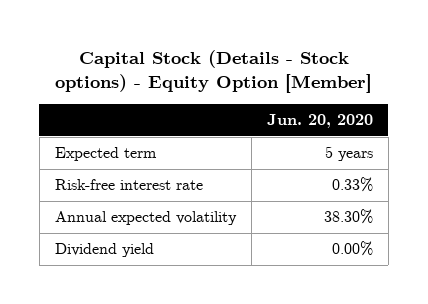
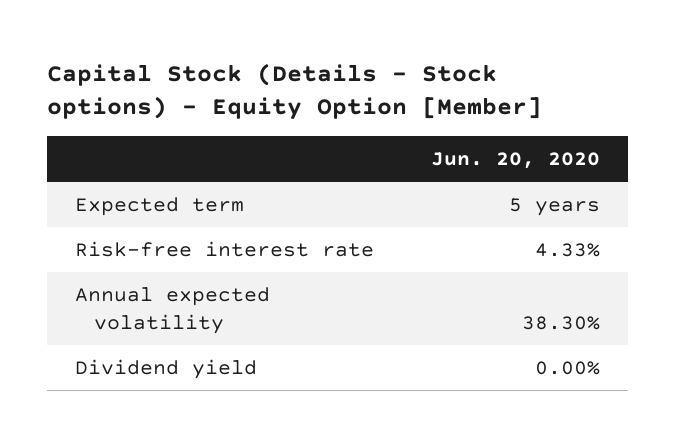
[331,177,373,193] 0.33% -> [534,242,600,257] 4.33%

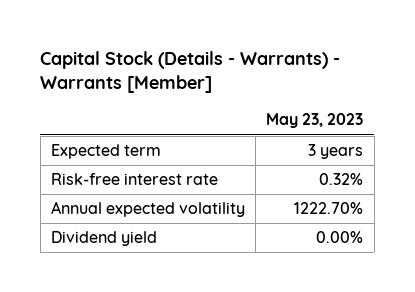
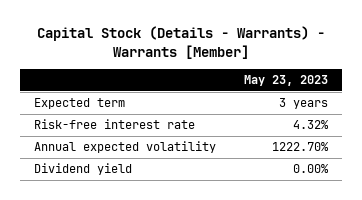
[319,173,364,186] 0.32% -> [292,120,329,130] 4.32%

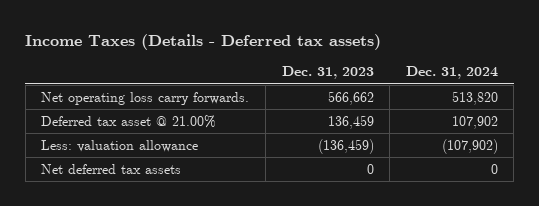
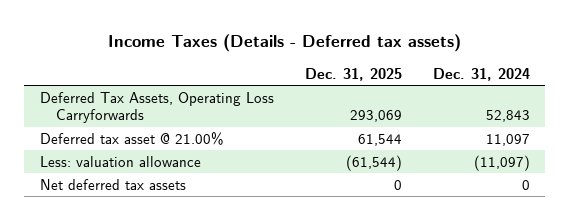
[281,66,374,80] Dec. 31, 2023 -> none
none -> [304,67,402,81] Dec. 31, 2025
[41,91,250,105] Net operating loss carry forwards. -> [39,91,274,124] Deferred Tax Assets, Operating Loss Carryforwards
[451,90,498,105] 513,820 -> [485,110,530,123] 52,843
[451,115,498,129] 107,902 -> [485,133,530,146] 11,097
[441,138,498,154] (107,902) -> [473,154,530,171] (11,097)

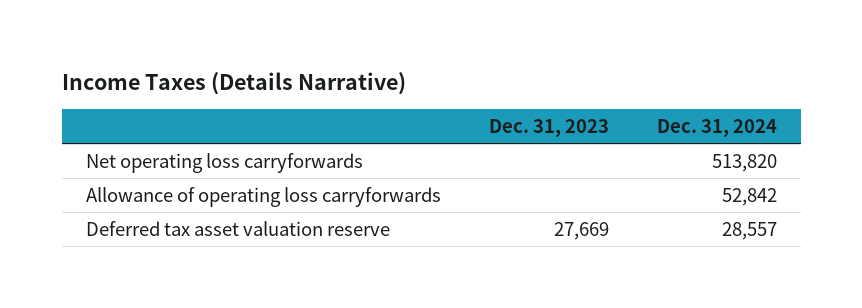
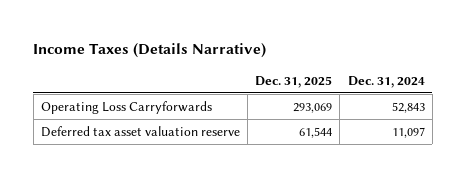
[488,118,609,137] Dec. 31, 2023 -> none
none -> [255,75,333,88] Dec. 31, 2025
[85,186,441,207] Allowance of operating loss carryforwards -> none
[85,152,363,173] Net operating loss carryforwards -> [40,100,212,114] Operating Loss Carryforwards
[711,153,777,172] 513,820 -> [391,101,425,113] 52,843
[721,221,777,240] 28,557 -> [391,126,425,138] 11,097

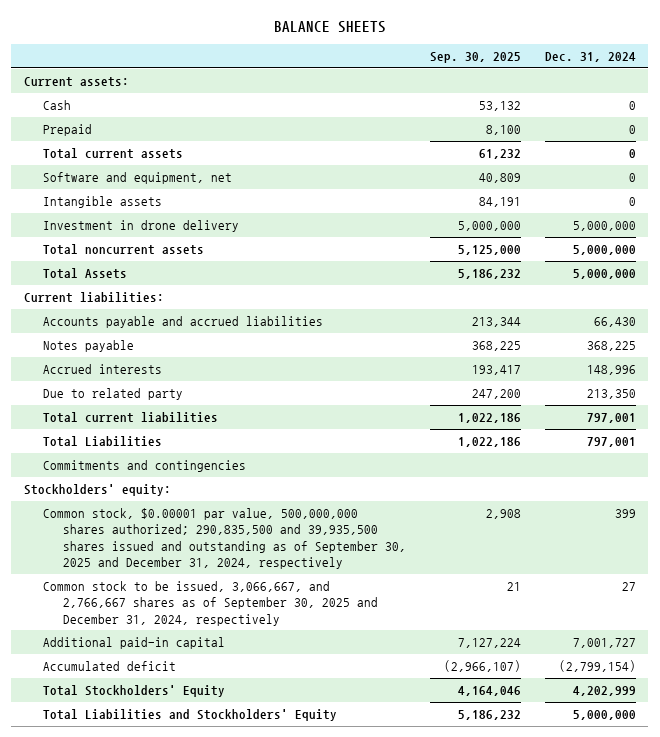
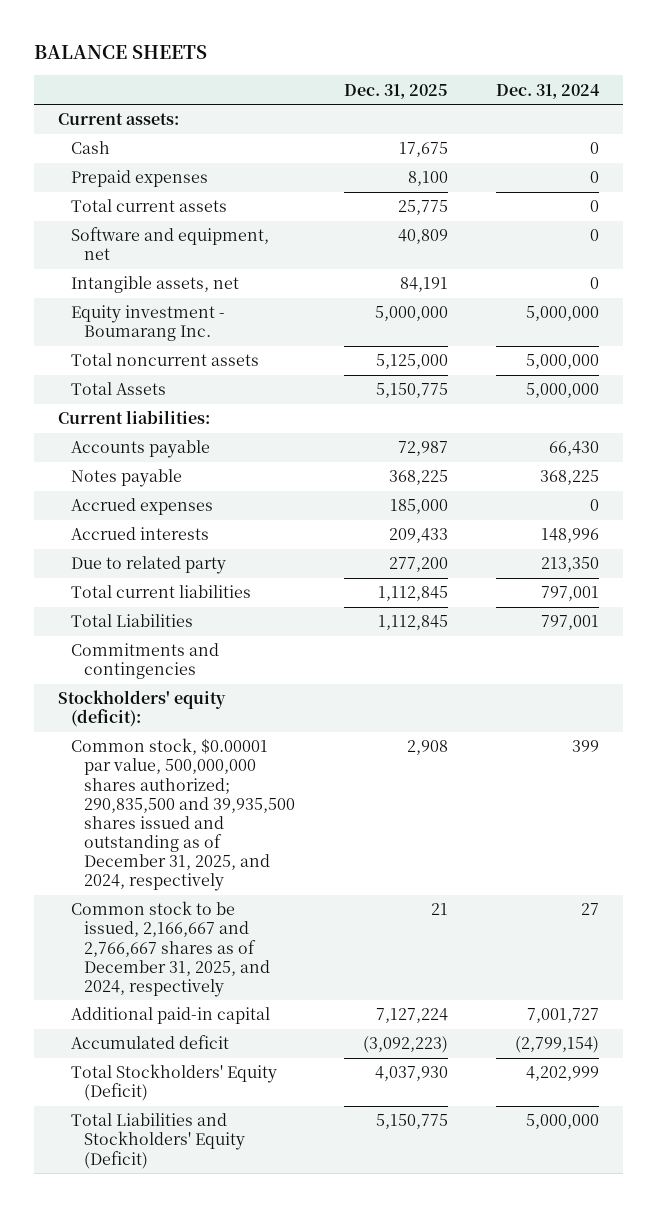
[429,51,521,63] Sep. 30, 2025 -> none
none -> [343,83,448,99] Dec. 31, 2025
[43,123,93,136] Prepaid -> [71,170,209,188] Prepaid expenses
[43,195,163,208] Intangible assets -> [71,276,240,294] Intangible assets, net
[43,219,240,232] Investment in drone delivery -> [71,305,226,342] Equity investment - Boumarang Inc.
[43,315,324,328] Accounts payable and accrued liabilities -> [71,440,211,459] Accounts payable
none -> [71,498,214,516] Accrued expenses
[23,483,171,496] Stockholders' equity: -> [58,690,227,728] Stockholders' equity (deficit):
[43,507,406,569] Common stock, $0.00001 par value, 500,000,000 shares authorized; 290,835,500 and 39,935,500 shares issued and outstanding as of September 30, 2025 and December 31, 2024, respectively -> [71,738,296,892] Common stock, $0.00001 par value, 500,000,000 shares authorized; 290,835,500 and 39,935,500 shares issued and outstanding as of December 31, 2025, and 2024, respectively
[43,580,378,626] Common stock to be issued, 3,066,667, and 2,766,667 shares as of September 30, 2025 and December 31, 2024, respectively -> [71,901,271,997] Common stock to be issued, 2,166,667 and 2,766,667 shares as of December 31, 2025, and 2024, respectively
[43,684,226,697] Total Stockholders' Equity -> [71,1064,278,1102] Total Stockholders' Equity (Deficit)
[43,708,338,721] Total Liabilities and Stockholders' Equity -> [71,1113,246,1169] Total Liabilities and Stockholders' Equity (Deficit)

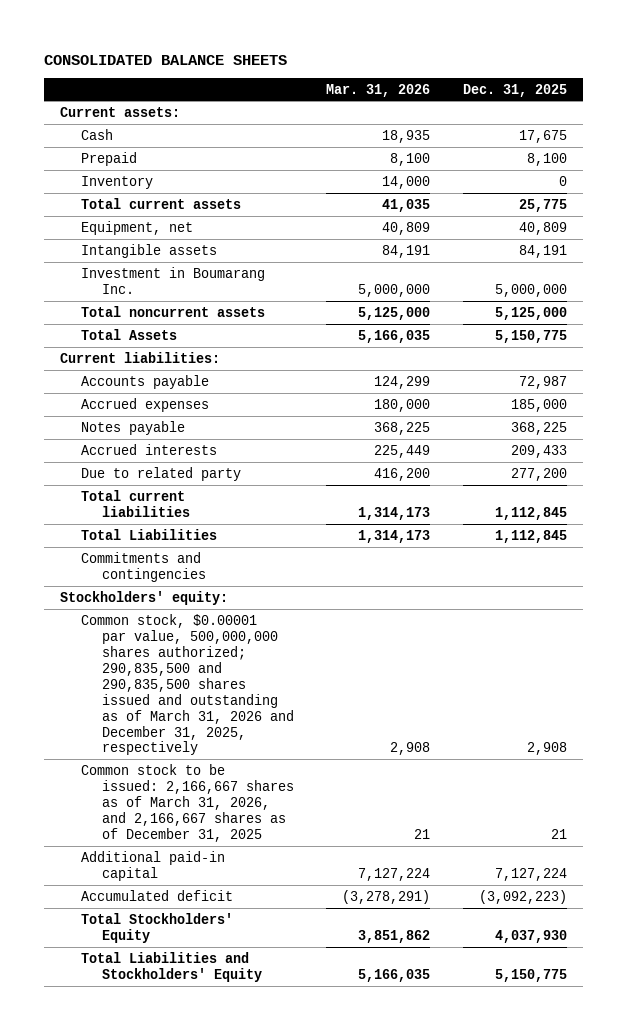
[34,45,208,60] BALANCE SHEETS -> [43,54,287,65] CONSOLIDATED BALANCE SHEETS
[495,83,600,99] Dec. 31, 2024 -> none
none -> [326,83,431,97] Mar. 31, 2026
[71,170,209,188] Prepaid expenses -> [80,151,137,166] Prepaid
none -> [80,175,153,189] Inventory
[71,227,270,261] Software and equipment, net -> [80,220,193,235] Equipment, net
[71,276,240,294] Intangible assets, net -> [80,243,217,258] Intangible assets
[71,305,226,342] Equity investment - Boumarang Inc. -> [80,266,265,294] Investment in Boumarang Inc.
[71,469,183,488] Notes payable -> [80,420,185,435] Notes payable
[58,690,227,728] Stockholders' equity (deficit): -> [60,590,229,605] Stockholders' equity:
[71,738,296,892] Common stock, $0.00001 par value, 500,000,000 shares authorized; 290,835,500 and 39,935,500 shares issued and outstanding as of December 31, 2025, and 2024, respectively -> [80,613,294,756] Common stock, $0.00001 par value, 500,000,000 shares authorized; 290,835,500 and 290,835,500 shares issued and outstanding as of March 31, 2026 and December 31, 2025, respectively
[71,901,271,997] Common stock to be issued, 2,166,667 and 2,766,667 shares as of December 31, 2025, and 2024, respectively -> [80,763,294,842] Common stock to be issued: 2,166,667 shares as of March 31, 2026, and 2,166,667 shares as of December 31, 2025
[71,1064,278,1102] Total Stockholders' Equity (Deficit) -> [80,912,233,943] Total Stockholders' Equity
[71,1113,246,1169] Total Liabilities and Stockholders' Equity (Deficit) -> [80,951,262,982] Total Liabilities and Stockholders' Equity

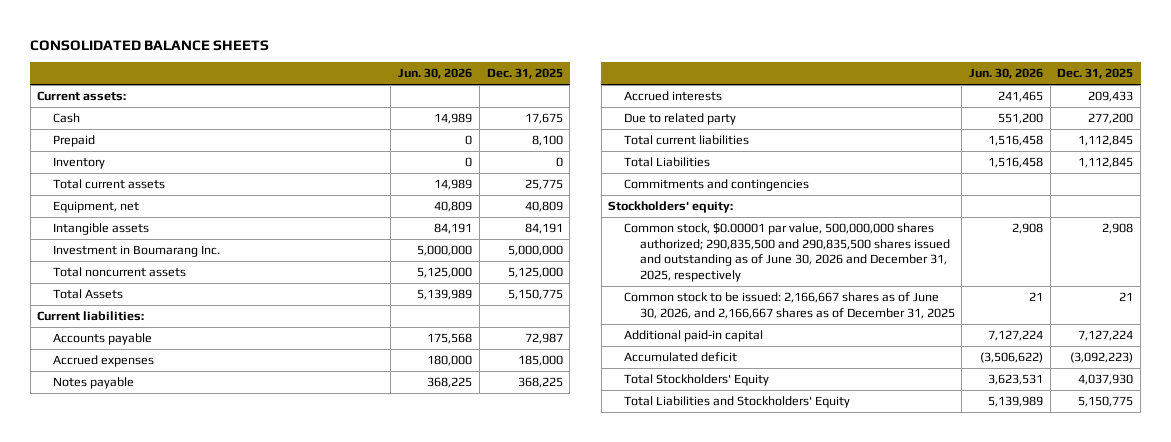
[326,83,431,97] Mar. 31, 2026 -> none
none -> [398,68,473,80] Jun. 30, 2026
[80,613,294,756] Common stock, $0.00001 par value, 500,000,000 shares authorized; 290,835,500 and 290,835,500 shares issued and outstanding as of March 31, 2026 and December 31, 2025, respectively -> [623,223,950,283] Common stock, $0.00001 par value, 500,000,000 shares authorized; 290,835,500 and 290,835,500 shares issued and outstanding as of June 30, 2026 and December 31, 2025, respectively
[80,763,294,842] Common stock to be issued: 2,166,667 shares as of March 31, 2026, and 2,166,667 shares as of December 31, 2025 -> [623,292,955,319] Common stock to be issued: 2,166,667 shares as of June 30, 2026, and 2,166,667 shares as of December 31, 2025

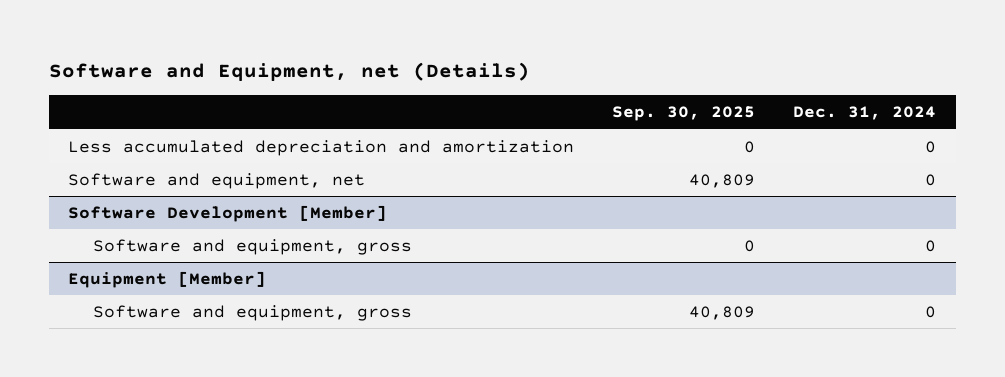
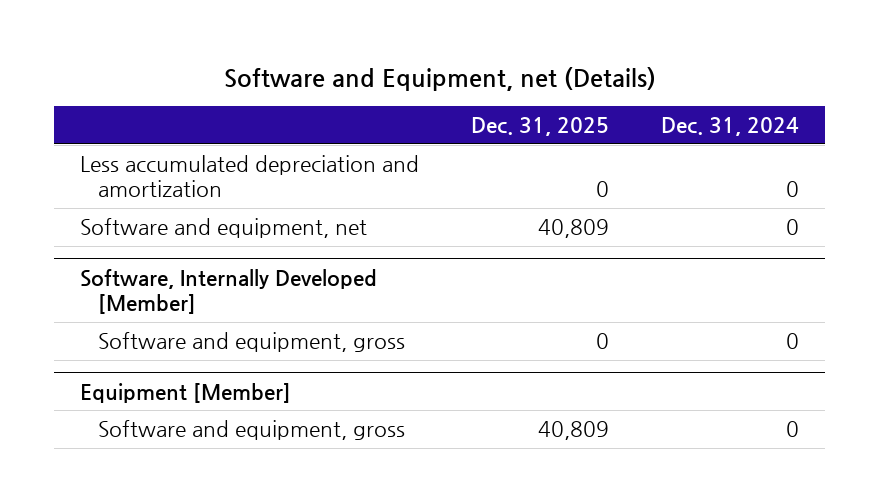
[612,106,756,122] Sep. 30, 2025 -> none
none -> [471,116,610,136] Dec. 31, 2025
[68,205,388,223] Software Development [Member] -> [80,268,378,314] Software, Internally Developed [Member]

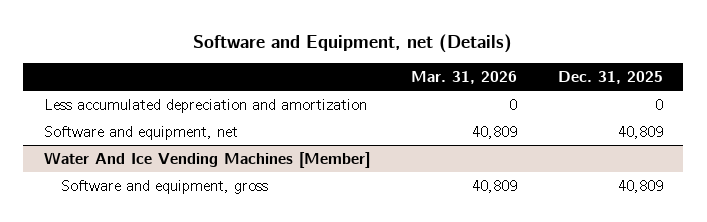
[661,116,800,136] Dec. 31, 2024 -> none
none -> [410,71,517,85] Mar. 31, 2026
[80,268,378,314] Software, Internally Developed [Member] -> none
[98,331,406,352] Software and equipment, gross -> none
[80,382,292,403] Equipment [Member] -> none
none -> [43,152,370,169] Water And Ice Vending Machines [Member]

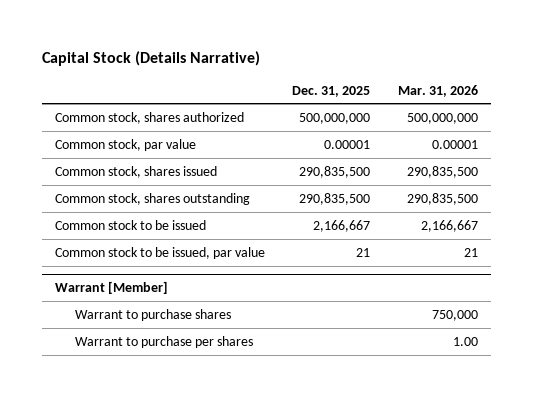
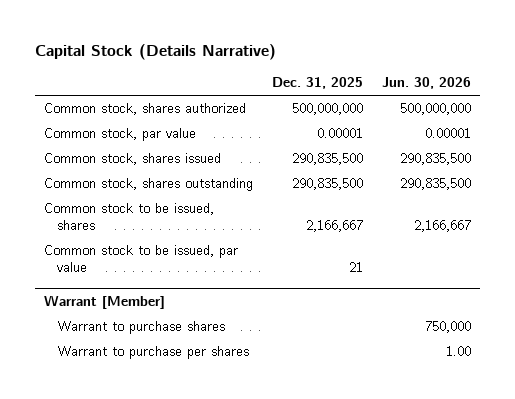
[397,84,478,97] Mar. 31, 2026 -> none
none -> [381,77,471,90] Jun. 30, 2026
[55,219,207,230] Common stock to be issued -> [44,203,215,231] Common stock to be issued, shares

